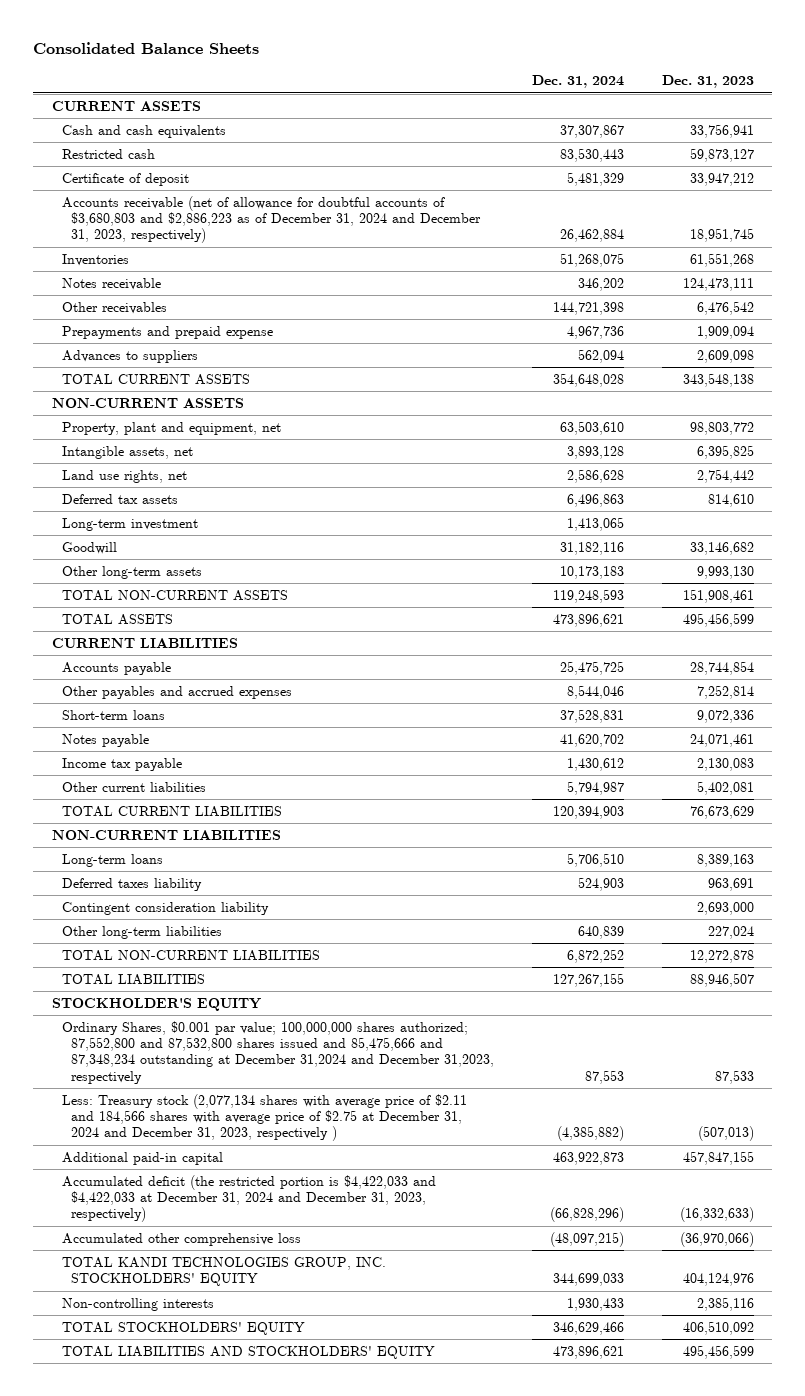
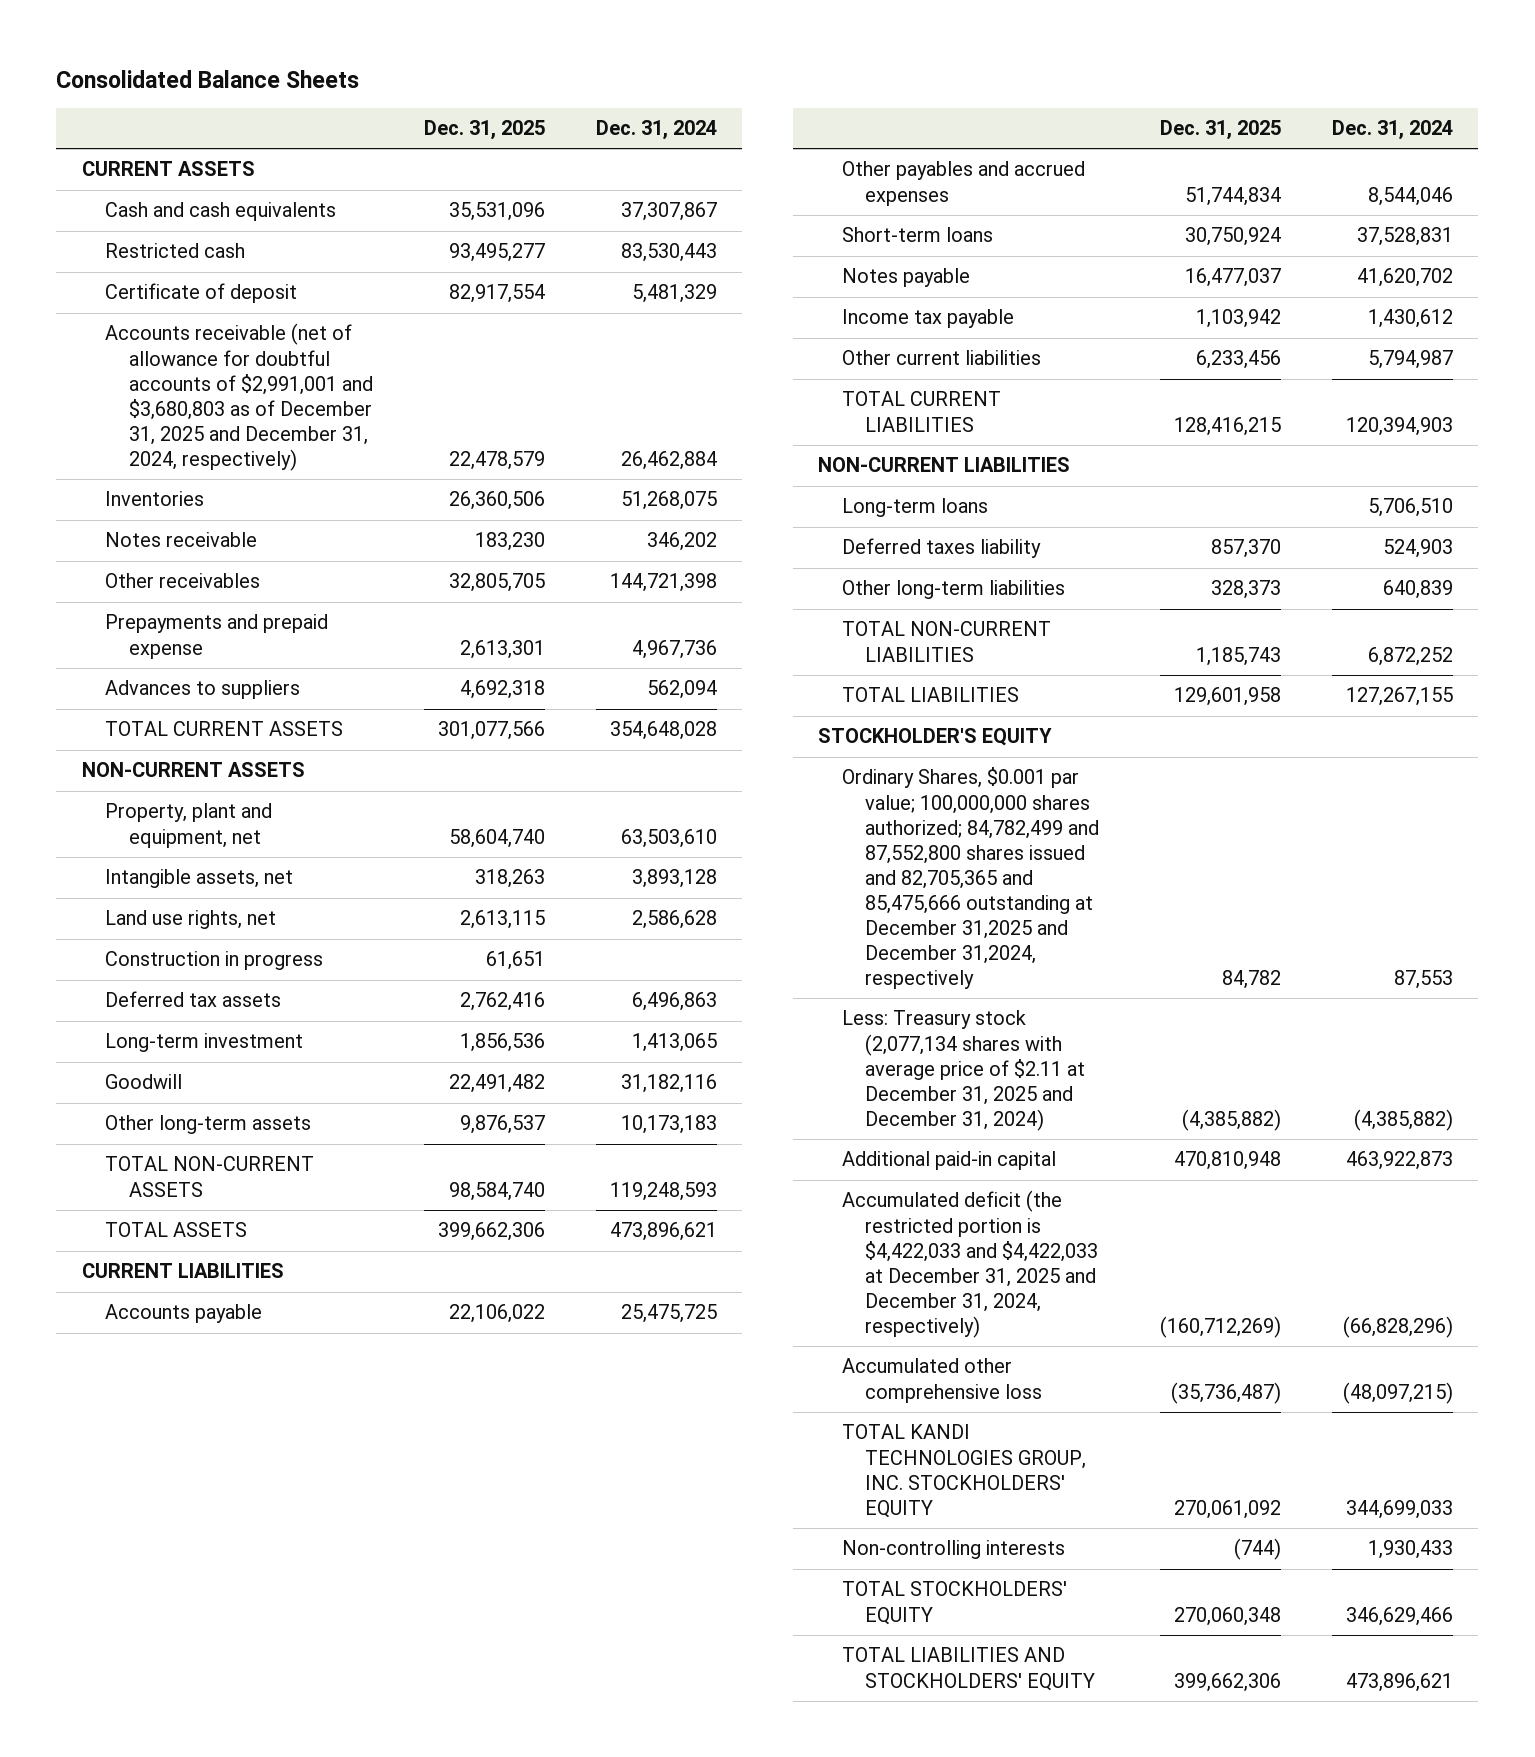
[661,75,754,89] Dec. 31, 2023 -> none
none -> [423,120,545,141] Dec. 31, 2025
[61,195,482,244] Accounts receivable (net of allowance for doubtful accounts of $3,680,803 and $2,886,223 as of December 31, 2024 and December 31, 2023, respectively) -> [105,323,374,471] Accounts receivable (net of allowance for doubtful accounts of $2,991,001 and $3,680,803 as of December 31, 2025 and December 31, 2024, respectively)
none -> [105,951,324,971] Construction in progress
[61,901,269,915] Contingent consideration liability -> none
[61,1020,495,1084] Ordinary Shares, $0.001 par value; 100,000,000 shares authorized; 87,552,800 and 87,532,800 shares issued and 85,475,666 and 87,348,234 outstanding at December 31,2024 and December 31,2023, respectively -> [841,767,1100,990] Ordinary Shares, $0.001 par value; 100,000,000 shares authorized; 84,782,499 and 87,552,800 shares issued and 82,705,365 and 85,475,666 outstanding at December 31,2025 and December 31,2024, respectively
[61,1093,467,1142] Less: Treasury stock (2,077,134 shares with average price of $2.11 and 184,566 shares with average price of $2.75 at December 31, 2024 and December 31, 2023, respectively ) -> [841,1010,1086,1131] Less: Treasury stock (2,077,134 shares with average price of $2.11 at December 31, 2025 and December 31, 2024)
[61,1174,436,1223] Accumulated deficit (the restricted portion is $4,422,033 and $4,422,033 at December 31, 2024 and December 31, 2023, respectively) -> [841,1190,1099,1338] Accumulated deficit (the restricted portion is $4,422,033 and $4,422,033 at December 31, 2025 and December 31, 2024, respectively)

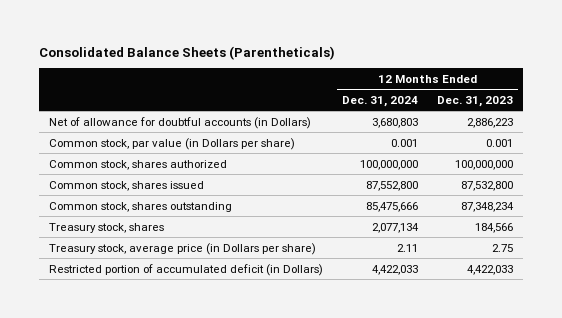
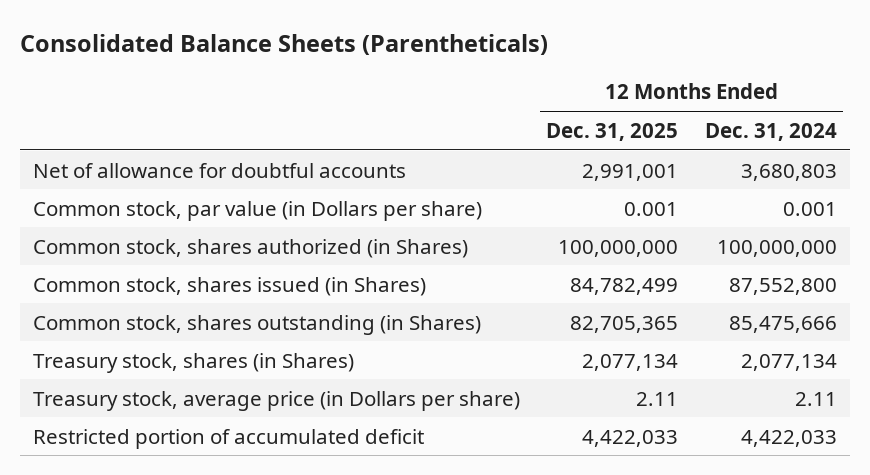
[437,95,514,107] Dec. 31, 2023 -> none
none -> [546,122,679,141] Dec. 31, 2025
[48,116,311,129] Net of allowance for doubtful accounts (in Dollars) -> [33,162,407,178] Net of allowance for doubtful accounts
[48,159,227,170] Common stock, shares authorized -> [33,238,469,258] Common stock, shares authorized (in Shares)
[48,180,204,191] Common stock, shares issued -> [33,276,427,296] Common stock, shares issued (in Shares)
[48,201,232,212] Common stock, shares outstanding -> [33,314,482,335] Common stock, shares outstanding (in Shares)
[48,222,164,233] Treasury stock, shares -> [33,352,355,373] Treasury stock, shares (in Shares)
[48,263,323,276] Restricted portion of accumulated deficit (in Dollars) -> [33,428,425,449] Restricted portion of accumulated deficit

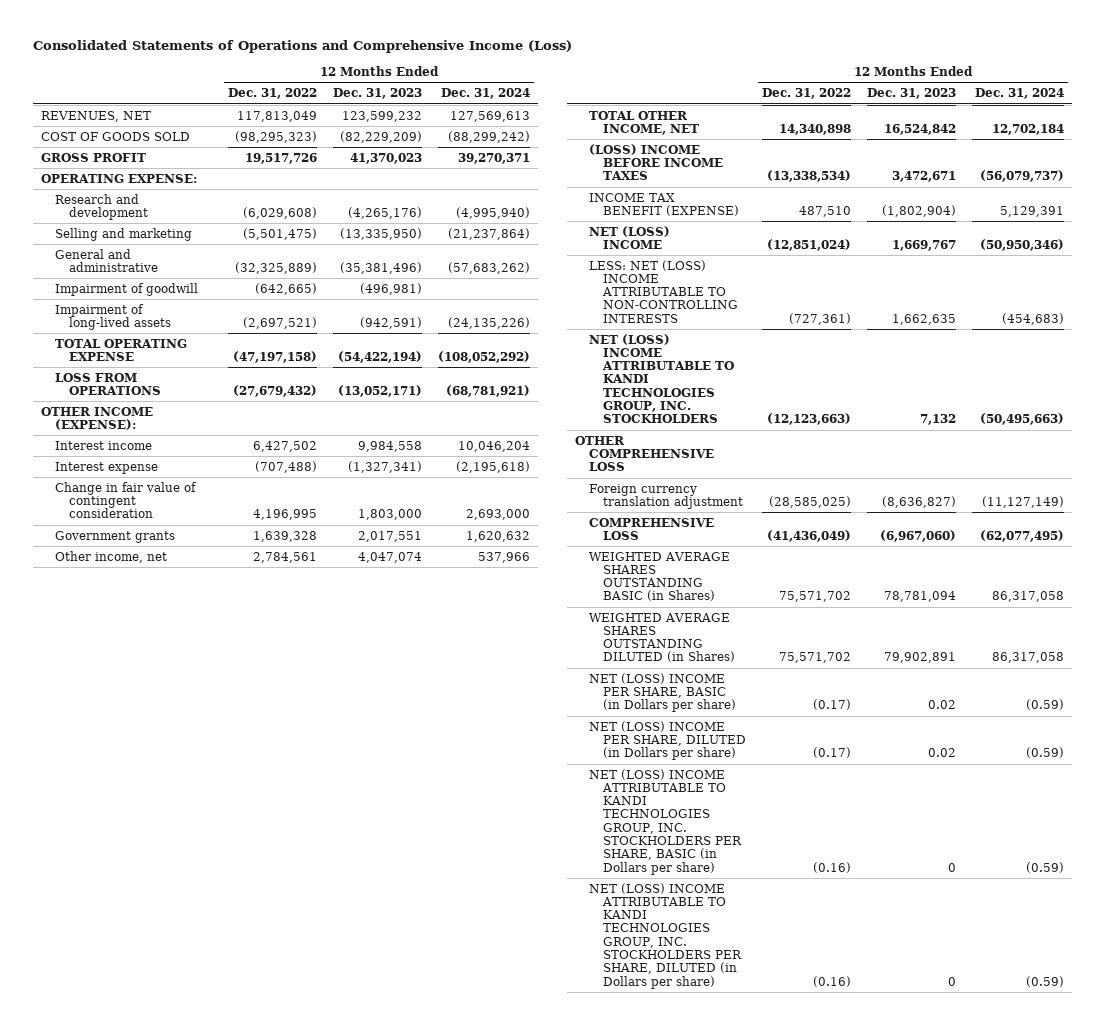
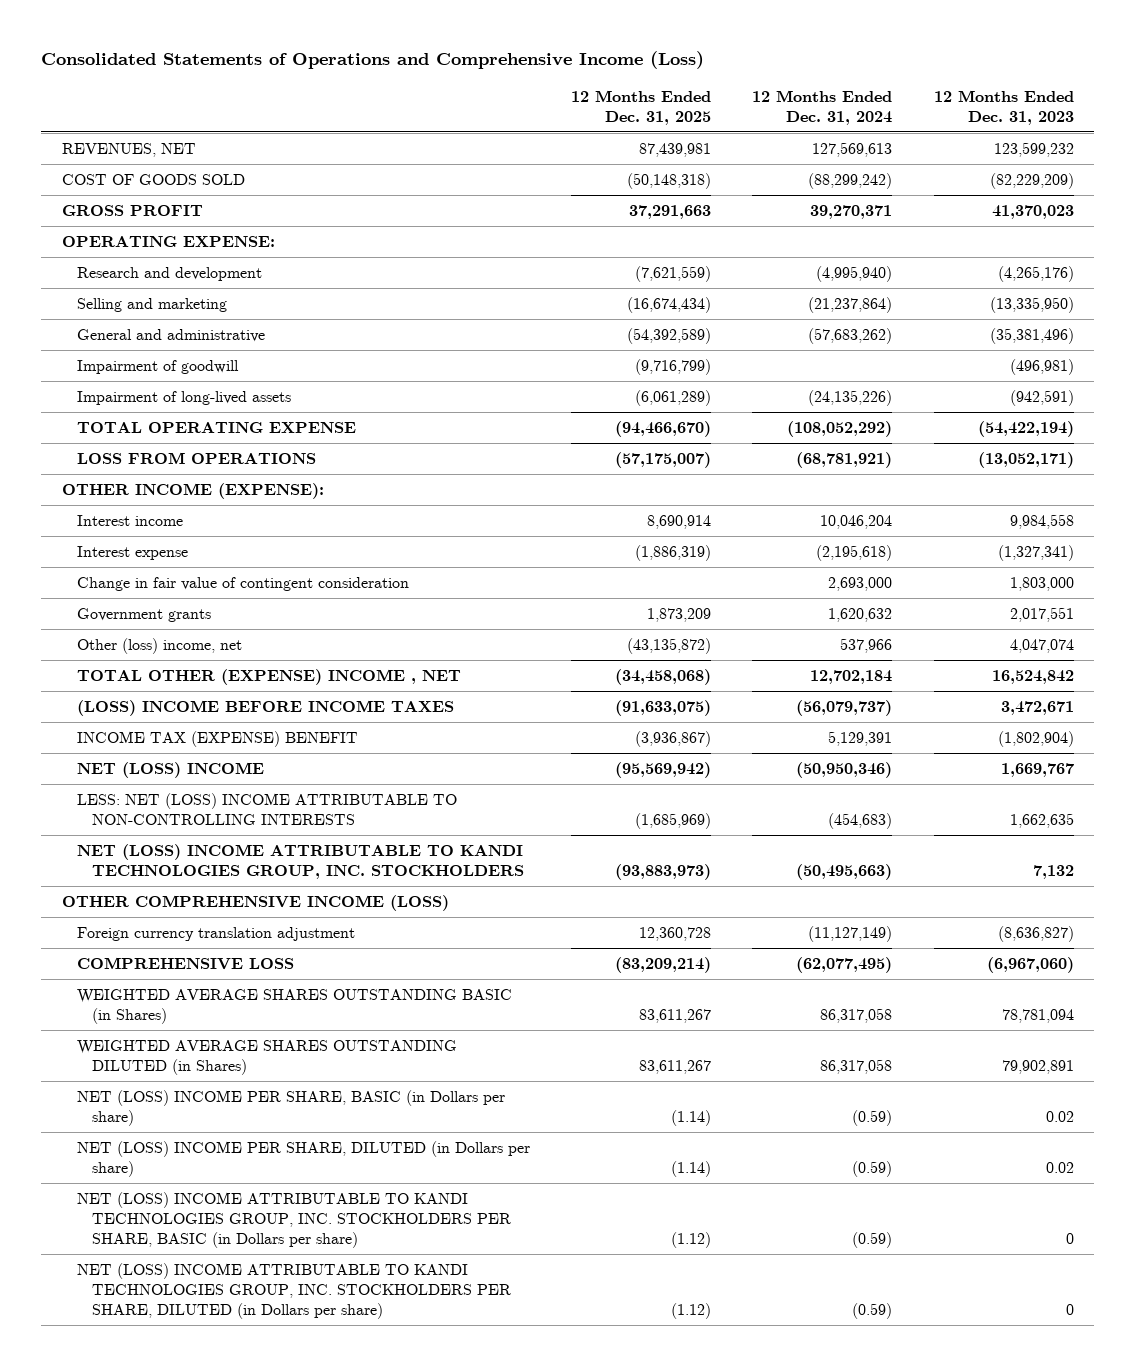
[227,88,317,100] Dec. 31, 2022 -> none
none -> [571,89,712,125] 12 Months Ended Dec. 31, 2025
[54,550,167,563] Other income, net -> [76,637,242,654] Other (loss) income, net
[588,110,699,135] TOTAL OTHER INCOME, NET -> [76,668,461,685] TOTAL OTHER (EXPENSE) INCOME , NET
[588,192,739,216] INCOME TAX BENEFIT (EXPENSE) -> [76,730,358,747] INCOME TAX (EXPENSE) BENEFIT
[574,435,714,472] OTHER COMPREHENSIVE LOSS -> [61,894,449,911] OTHER COMPREHENSIVE INCOME (LOSS)

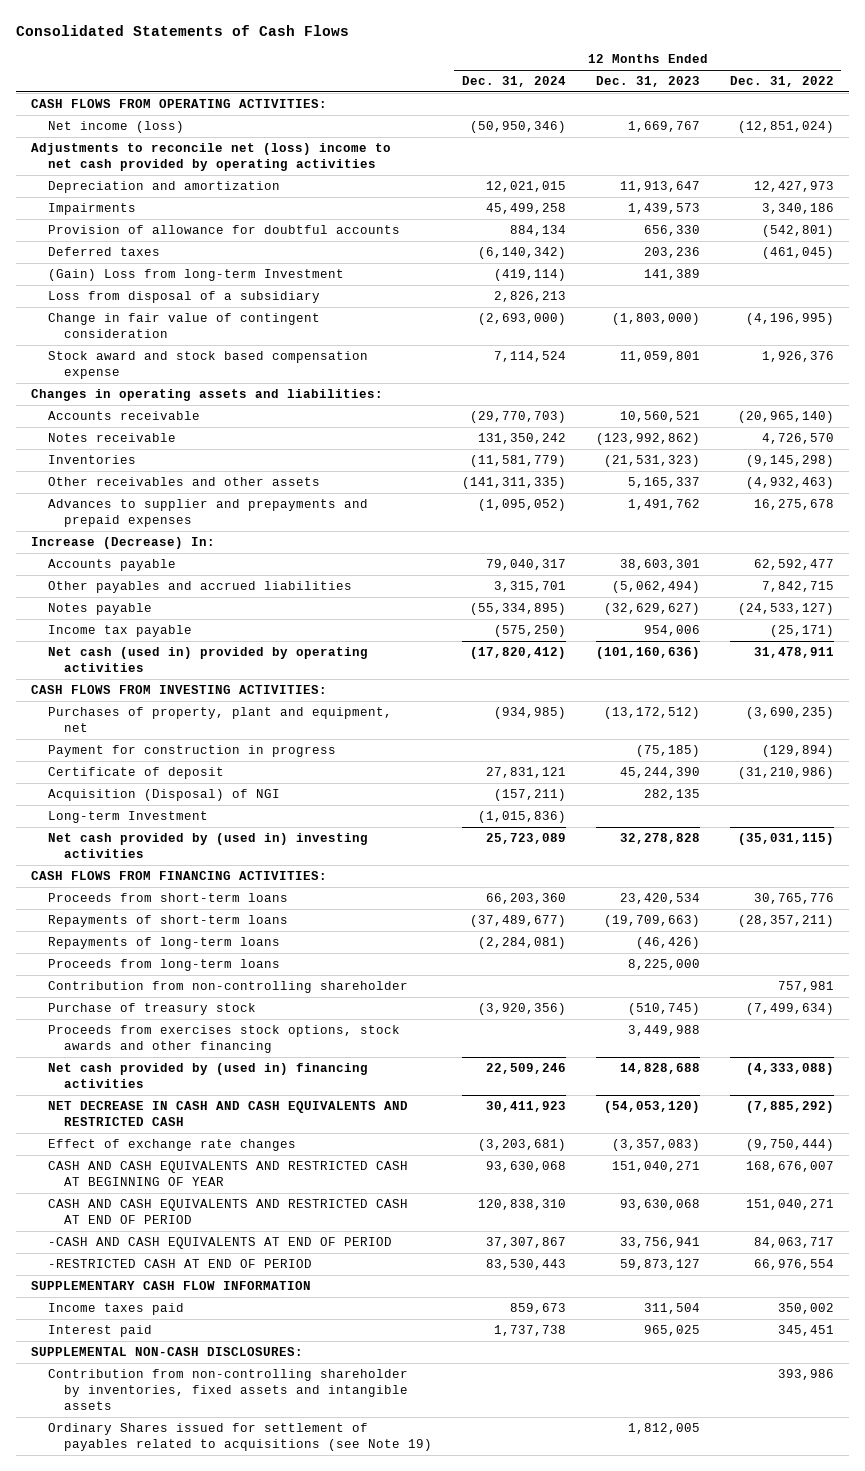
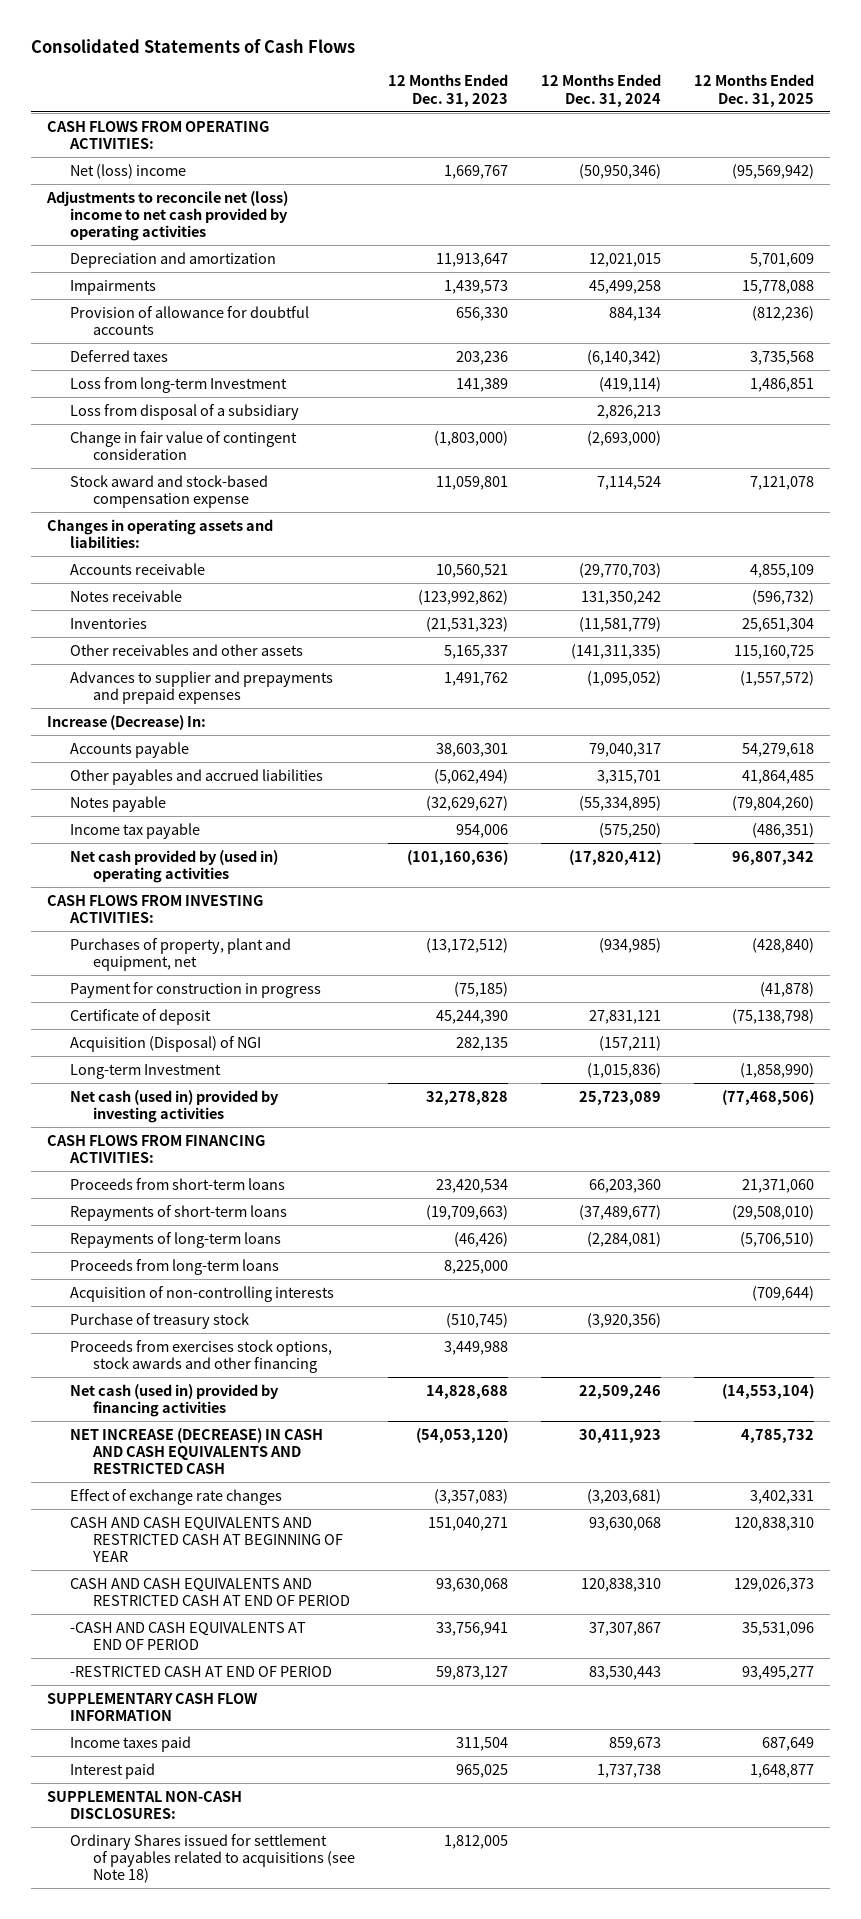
[729,76,834,88] Dec. 31, 2022 -> none
none -> [693,74,814,107] 12 Months Ended Dec. 31, 2025
[47,121,184,134] Net income (loss) -> [70,163,187,179] Net (loss) income
[47,269,344,282] (Gain) Loss from long-term Investment -> [70,376,288,393] Loss from long-term Investment
[47,351,368,380] Stock award and stock based compensation expense -> [70,474,269,508] Stock award and stock-based compensation expense
[47,647,368,673] Net cash (used in) provided by operating activities -> [70,849,279,883] Net cash provided by (used in) operating activities
[47,833,368,859] Net cash provided by (used in) investing activities -> [70,1089,280,1123] Net cash (used in) provided by investing activities
[47,981,408,994] Contribution from non-controlling shareholder -> none
none -> [70,1285,335,1302] Acquisition of non-controlling interests
[47,1063,368,1089] Net cash provided by (used in) financing activities -> [70,1383,280,1417] Net cash (used in) provided by financing activities
[47,1101,408,1127] NET DECREASE IN CASH AND CASH EQUIVALENTS AND RESTRICTED CASH -> [70,1427,324,1474] NET INCREASE (DECREASE) IN CASH AND CASH EQUIVALENTS AND RESTRICTED CASH
[47,1369,408,1410] Contribution from non-controlling shareholder by inventories, fixed assets and intangible assets -> none
[47,1423,432,1452] Ordinary Shares issued for settlement of payables related to acquisitions (see Note 19) -> [70,1833,355,1883] Ordinary Shares issued for settlement of payables related to acquisitions (see Note 18)

